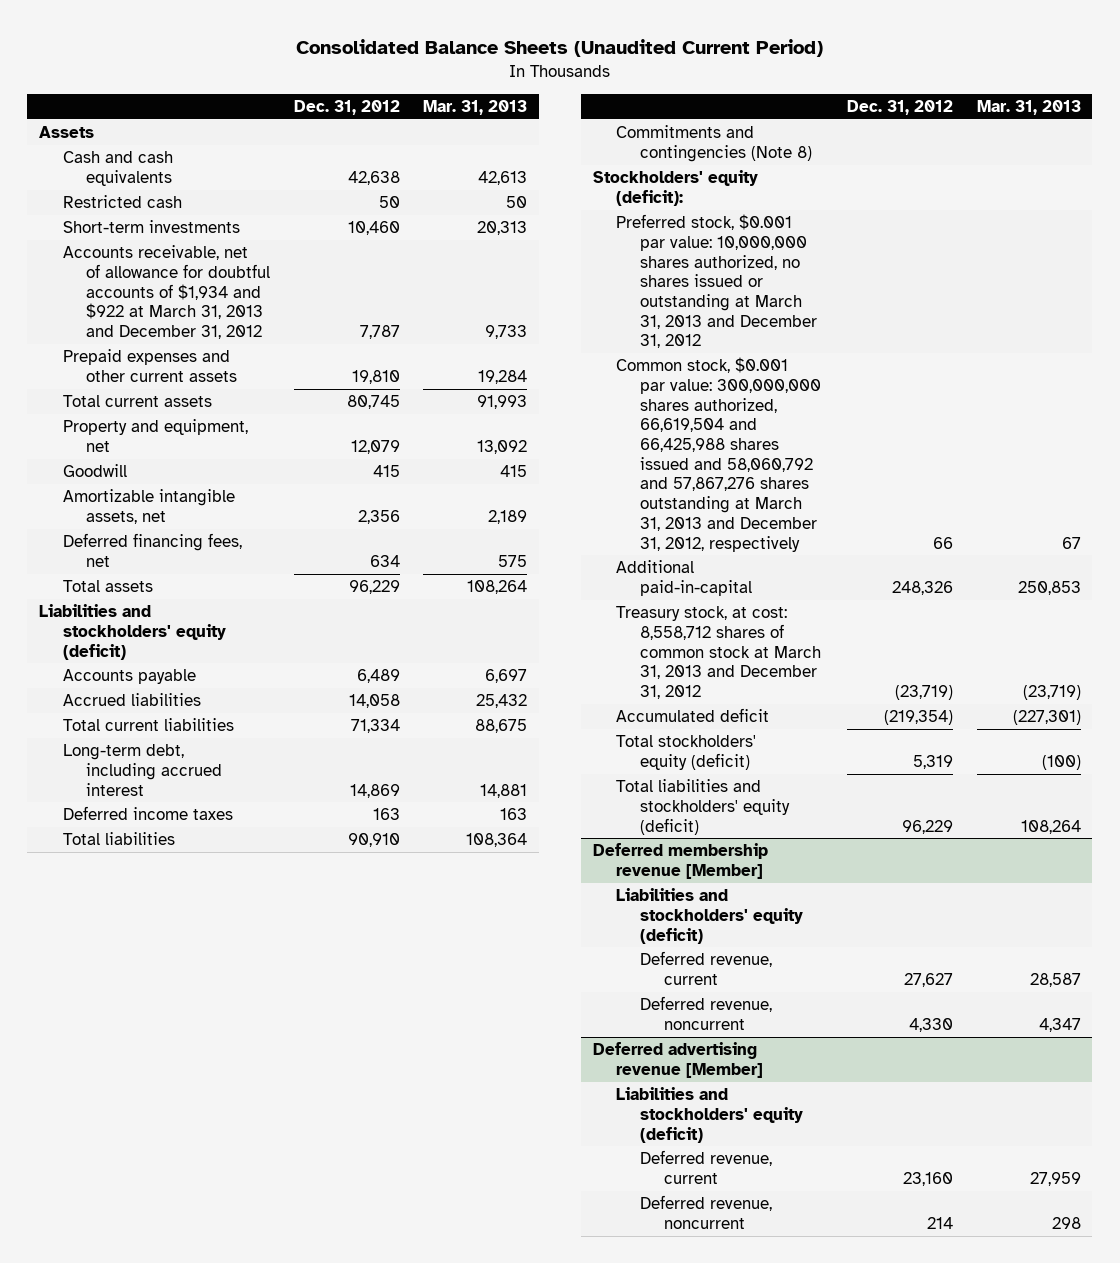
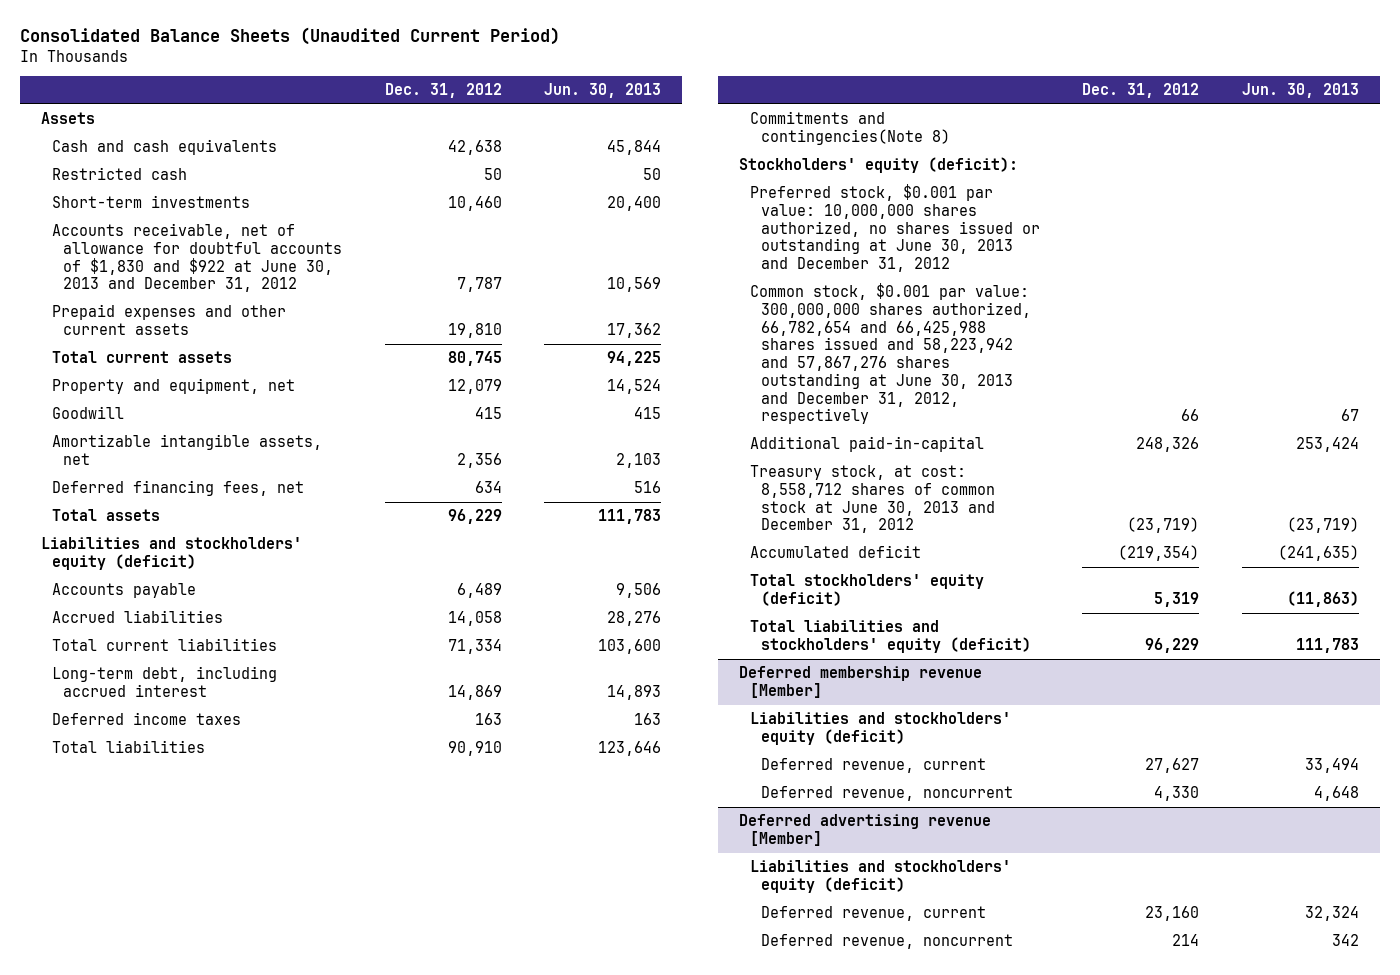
[422,100,527,116] Mar. 31, 2013 -> none
none -> [543,83,661,99] Jun. 30, 2013
[62,245,271,340] Accounts receivable, net of allowance for doubtful accounts of $1,934 and $922 at March 31, 2013 and December 31, 2012 -> [52,223,343,293] Accounts receivable, net of allowance for doubtful accounts of $1,830 and $922 at June 30, 2013 and December 31, 2012
[616,125,813,162] Commitments and contingencies (Note 8) -> [750,111,951,145] Commitments and contingencies(Note 8)
[616,214,818,349] Preferred stock, $0.001 par value: 10,000,000 shares authorized, no shares issued or outstanding at March 31, 2013 and December 31, 2012 -> [750,184,1041,273] Preferred stock, $0.001 par value: 10,000,000 shares authorized, no shares issued or outstanding at June 30, 2013 and December 31, 2012
[616,357,822,552] Common stock, $0.001 par value: 300,000,000 shares authorized, 66,619,504 and 66,425,988 shares issued and 58,060,792 and 57,867,276 shares outstanding at March 31, 2013 and December 31, 2012, respectively -> [750,283,1032,425] Common stock, $0.001 par value: 300,000,000 shares authorized, 66,782,654 and 66,425,988 shares issued and 58,223,942 and 57,867,276 shares outstanding at June 30, 2013 and December 31, 2012, respectively
[616,606,822,700] Treasury stock, at cost: 8,558,712 shares of common stock at March 31, 2013 and December 31, 2012 -> [750,465,996,534] Treasury stock, at cost: 8,558,712 shares of common stock at June 30, 2013 and December 31, 2012

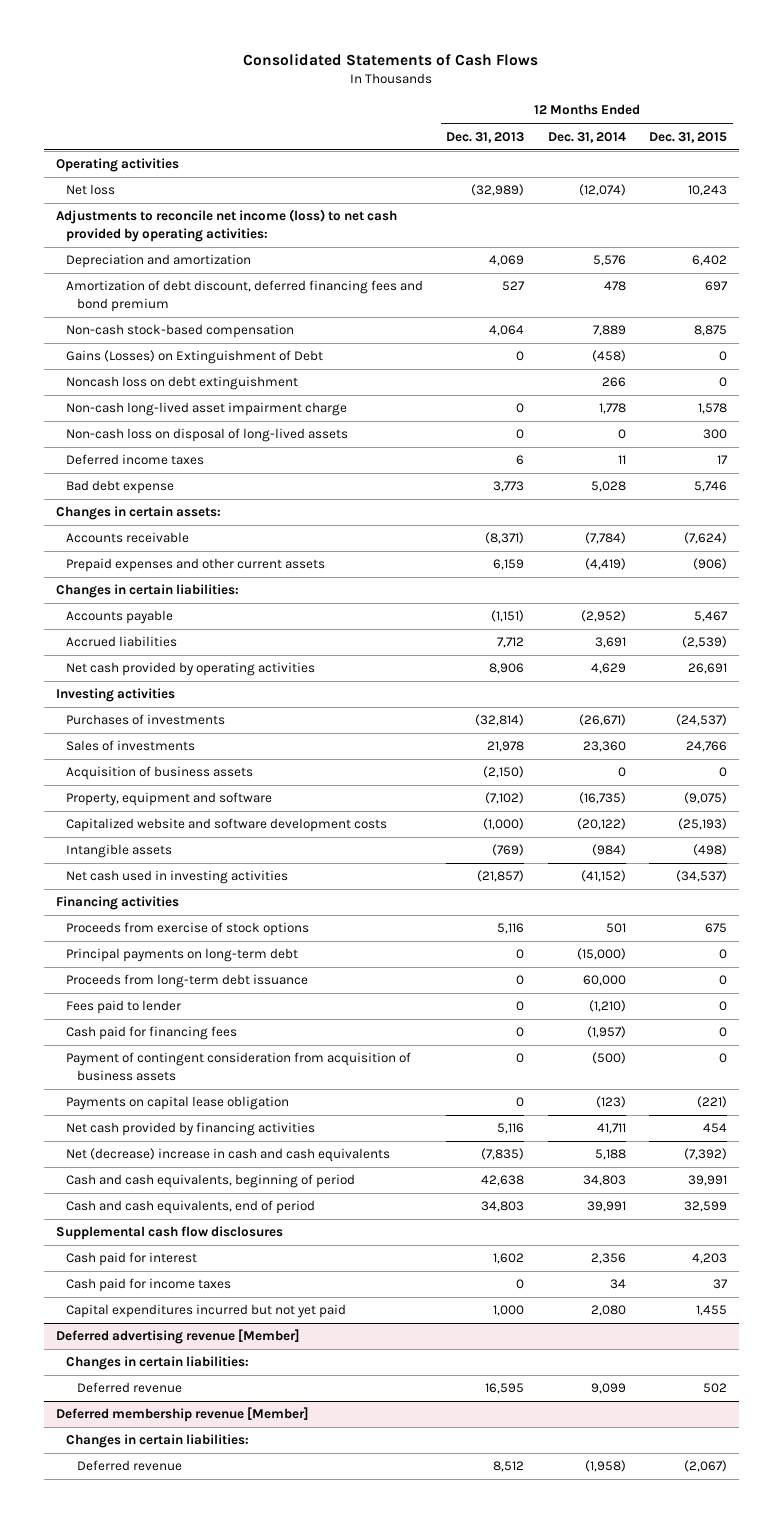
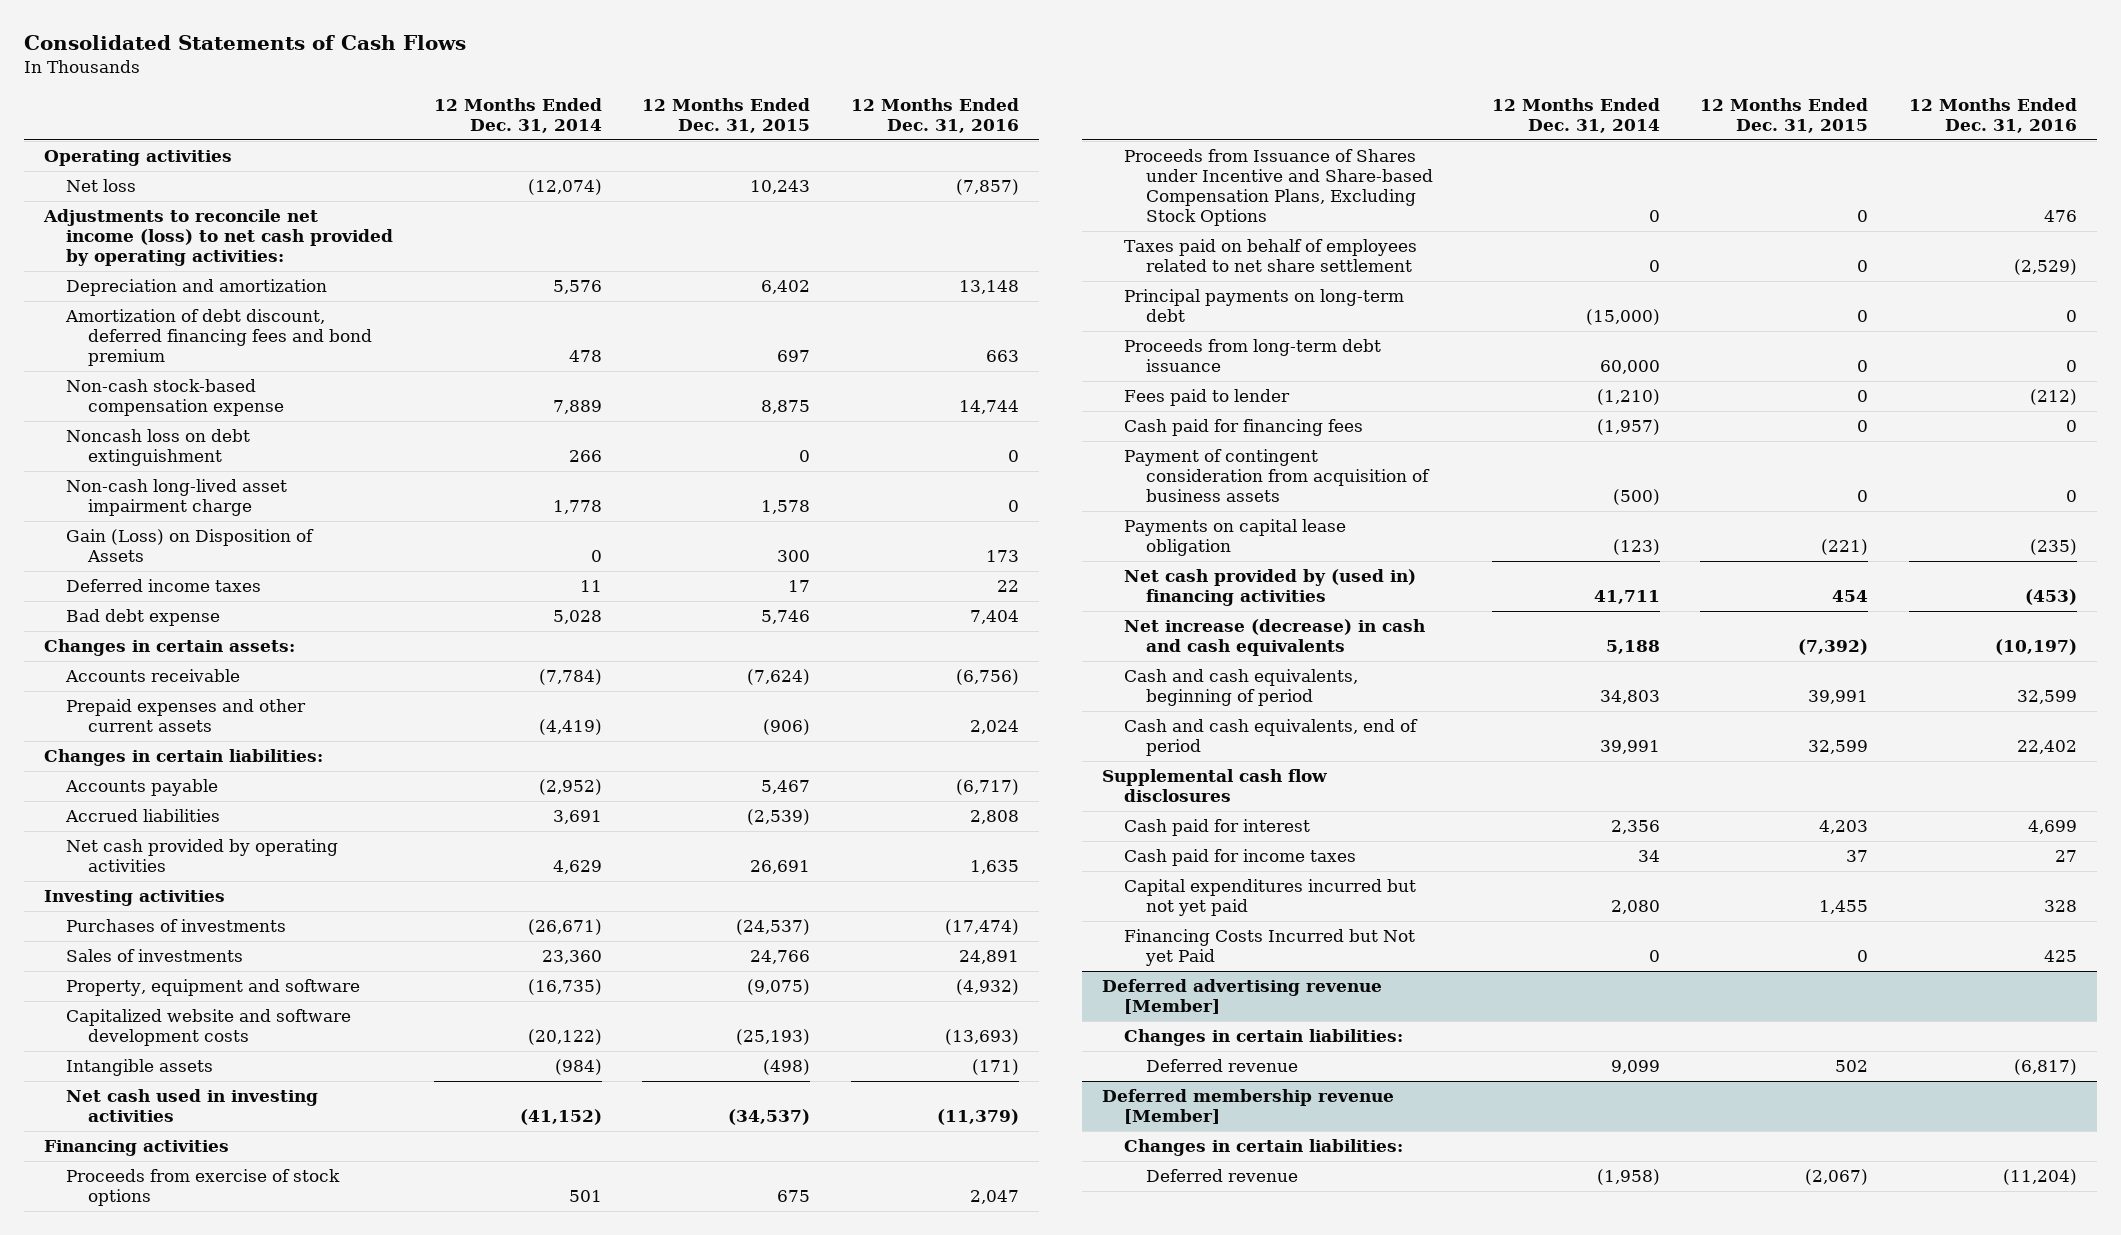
[446,131,525,143] Dec. 31, 2013 -> none
none -> [850,98,1019,134] 12 Months Ended Dec. 31, 2016
[66,350,324,365] Gains (Losses) on Extinguishment of Debt -> none
[66,324,295,339] Non-cash stock-based compensation -> [66,379,285,417] Non-cash stock-based compensation expense
[66,428,349,443] Non-cash loss on disposal of long-lived assets -> none
none -> [66,529,315,563] Gain (Loss) on Disposition of Assets
[66,766,254,781] Acquisition of business assets -> none
none -> [1124,149,1434,226] Proceeds from Issuance of Shares under Incentive and Share-based Compensation Plans, Excluding Stock Options
none -> [1124,239,1418,273] Taxes paid on behalf of employees related to net share settlement
[66,1122,316,1137] Net cash provided by financing activities -> [1124,569,1417,607] Net cash provided by (used in) financing activities
[66,1148,391,1163] Net (decrease) increase in cash and cash equivalents -> [1124,619,1426,657] Net increase (decrease) in cash and cash equivalents
none -> [1124,929,1416,967] Financing Costs Incurred but Not yet Paid

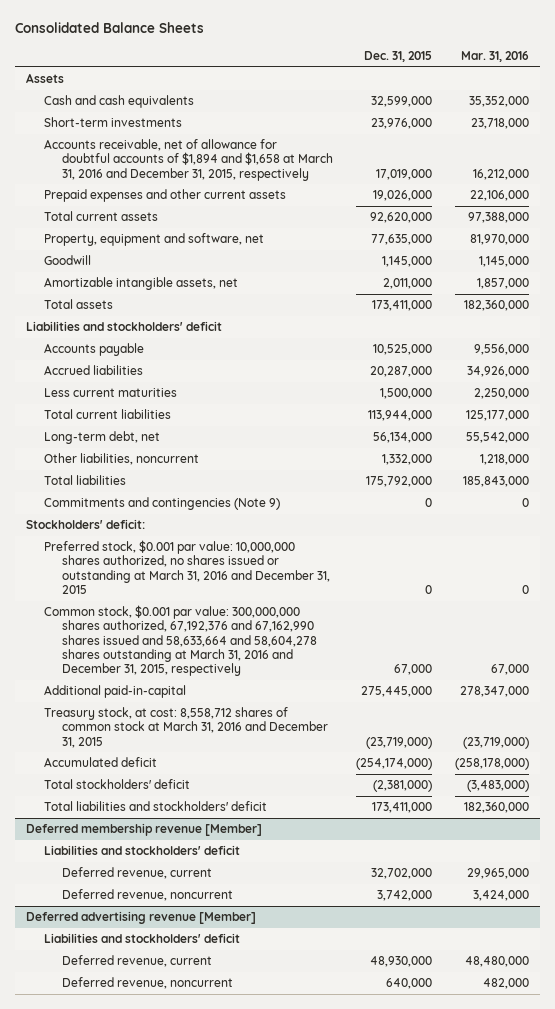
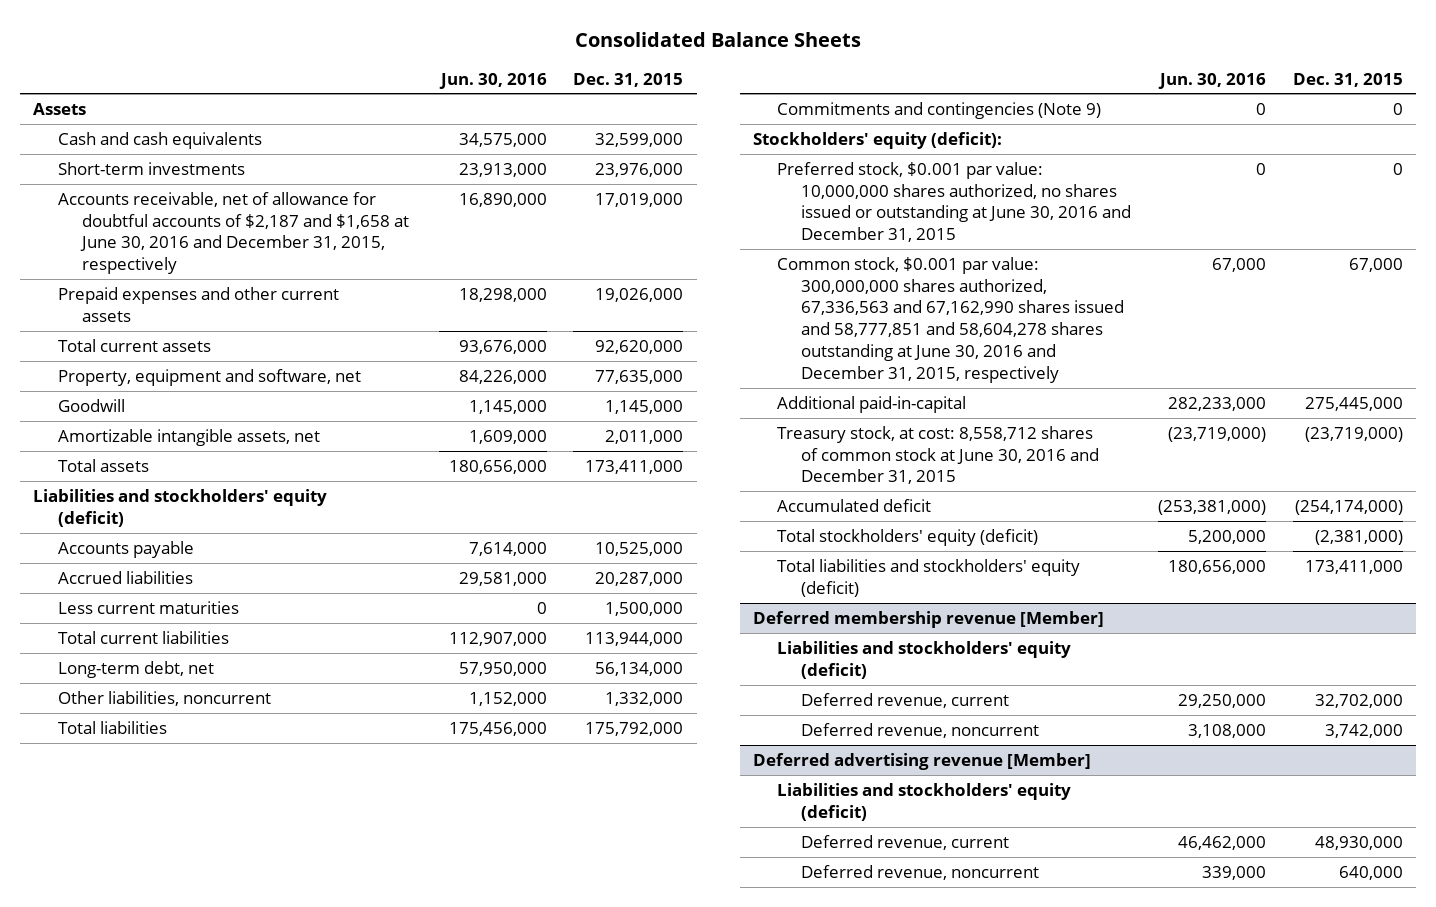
[461,50,530,62] Mar. 31, 2016 -> none
none -> [438,72,547,89] Jun. 30, 2016
[44,139,334,181] Accounts receivable, net of allowance for doubtful accounts of $1,894 and $1,658 at March 31, 2016 and December 31, 2015, respectively -> [57,191,409,275] Accounts receivable, net of allowance for doubtful accounts of $2,187 and $1,658 at June 30, 2016 and December 31, 2015, respectively
[26,321,223,332] Liabilities and stockholders' deficit -> [33,488,328,527] Liabilities and stockholders' equity (deficit)
[26,519,146,530] Stockholders' deficit: -> [753,131,1003,149] Stockholders' equity (deficit):
[44,540,331,594] Preferred stock, $0.001 par value: 10,000,000 shares authorized, no shares issued or outstanding at March 31, 2016 and December 31, 2015 -> [777,161,1132,243] Preferred stock, $0.001 par value: 10,000,000 shares authorized, no shares issued or outstanding at June 30, 2016 and December 31, 2015
[44,605,318,677] Common stock, $0.001 par value: 300,000,000 shares authorized, 67,192,376 and 67,162,990 shares issued and 58,633,664 and 58,604,278 shares outstanding at March 31, 2016 and December 31, 2015, respectively -> [777,256,1125,383] Common stock, $0.001 par value: 300,000,000 shares authorized, 67,336,563 and 67,162,990 shares issued and 58,777,851 and 58,604,278 shares outstanding at June 30, 2016 and December 31, 2015, respectively
[44,707,329,748] Treasury stock, at cost: 8,558,712 shares of common stock at March 31, 2016 and December 31, 2015 -> [777,425,1100,485] Treasury stock, at cost: 8,558,712 shares of common stock at June 30, 2016 and December 31, 2015
[44,779,191,790] Total stockholders' deficit -> [777,528,1039,546] Total stockholders' equity (deficit)
[44,801,268,812] Total liabilities and stockholders' deficit -> [777,558,1081,597] Total liabilities and stockholders' equity (deficit)
[44,845,241,856] Liabilities and stockholders' deficit -> [777,640,1072,679] Liabilities and stockholders' equity (deficit)
[44,933,241,944] Liabilities and stockholders' deficit -> [777,782,1072,821] Liabilities and stockholders' equity (deficit)

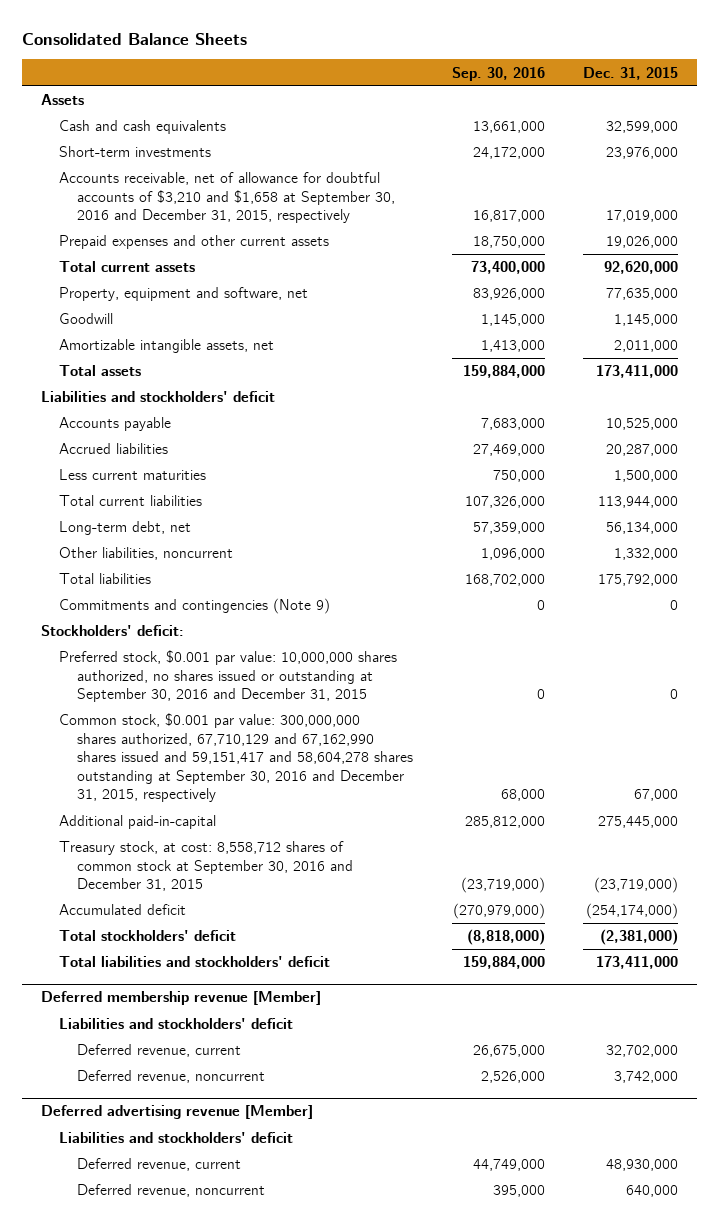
[438,72,547,89] Jun. 30, 2016 -> none
none -> [451,66,545,81] Sep. 30, 2016
[57,191,409,275] Accounts receivable, net of allowance for doubtful accounts of $2,187 and $1,658 at June 30, 2016 and December 31, 2015, respectively -> [59,172,396,224] Accounts receivable, net of allowance for doubtful accounts of $3,210 and $1,658 at September 30, 2016 and December 31, 2015, respectively
[33,488,328,527] Liabilities and stockholders' equity (deficit) -> [41,391,276,403] Liabilities and stockholders' deficit
[753,131,1003,149] Stockholders' equity (deficit): -> [41,625,185,637] Stockholders' deficit:
[777,161,1132,243] Preferred stock, $0.001 par value: 10,000,000 shares authorized, no shares issued or outstanding at June 30, 2016 and December 31, 2015 -> [59,650,398,703] Preferred stock, $0.001 par value: 10,000,000 shares authorized, no shares issued or outstanding at September 30, 2016 and December 31, 2015
[777,256,1125,383] Common stock, $0.001 par value: 300,000,000 shares authorized, 67,336,563 and 67,162,990 shares issued and 58,777,851 and 58,604,278 shares outstanding at June 30, 2016 and December 31, 2015, respectively -> [59,713,414,803] Common stock, $0.001 par value: 300,000,000 shares authorized, 67,710,129 and 67,162,990 shares issued and 59,151,417 and 58,604,278 shares outstanding at September 30, 2016 and December 31, 2015, respectively
[777,425,1100,485] Treasury stock, at cost: 8,558,712 shares of common stock at June 30, 2016 and December 31, 2015 -> [59,841,354,892] Treasury stock, at cost: 8,558,712 shares of common stock at September 30, 2016 and December 31, 2015
[777,528,1039,546] Total stockholders' equity (deficit) -> [59,930,237,942] Total stockholders' deficit
[777,558,1081,597] Total liabilities and stockholders' equity (deficit) -> [59,956,331,968] Total liabilities and stockholders' deficit
[777,640,1072,679] Liabilities and stockholders' equity (deficit) -> [59,1018,294,1030] Liabilities and stockholders' deficit
[777,782,1072,821] Liabilities and stockholders' equity (deficit) -> [59,1132,294,1144] Liabilities and stockholders' deficit

